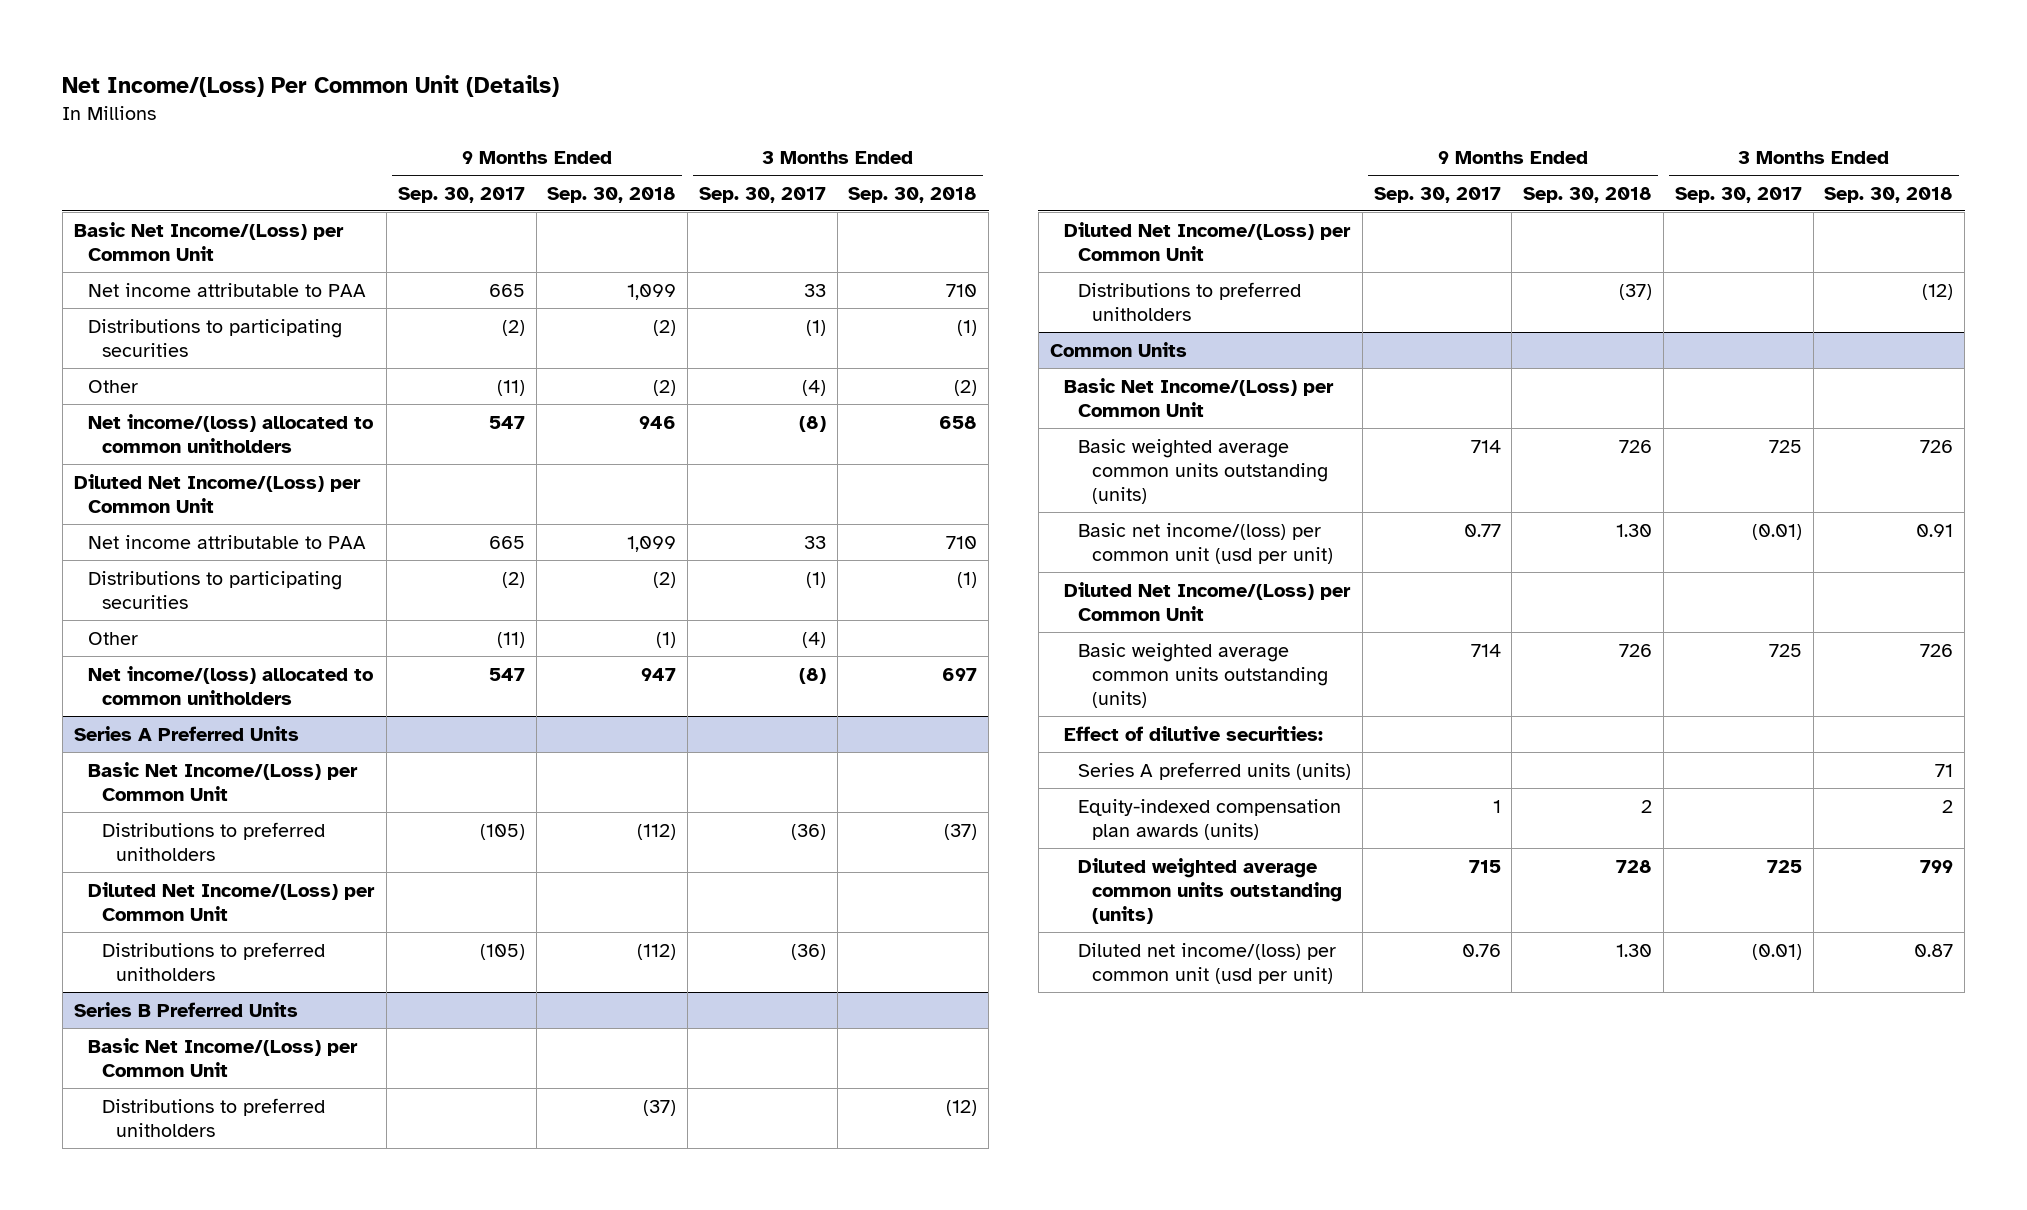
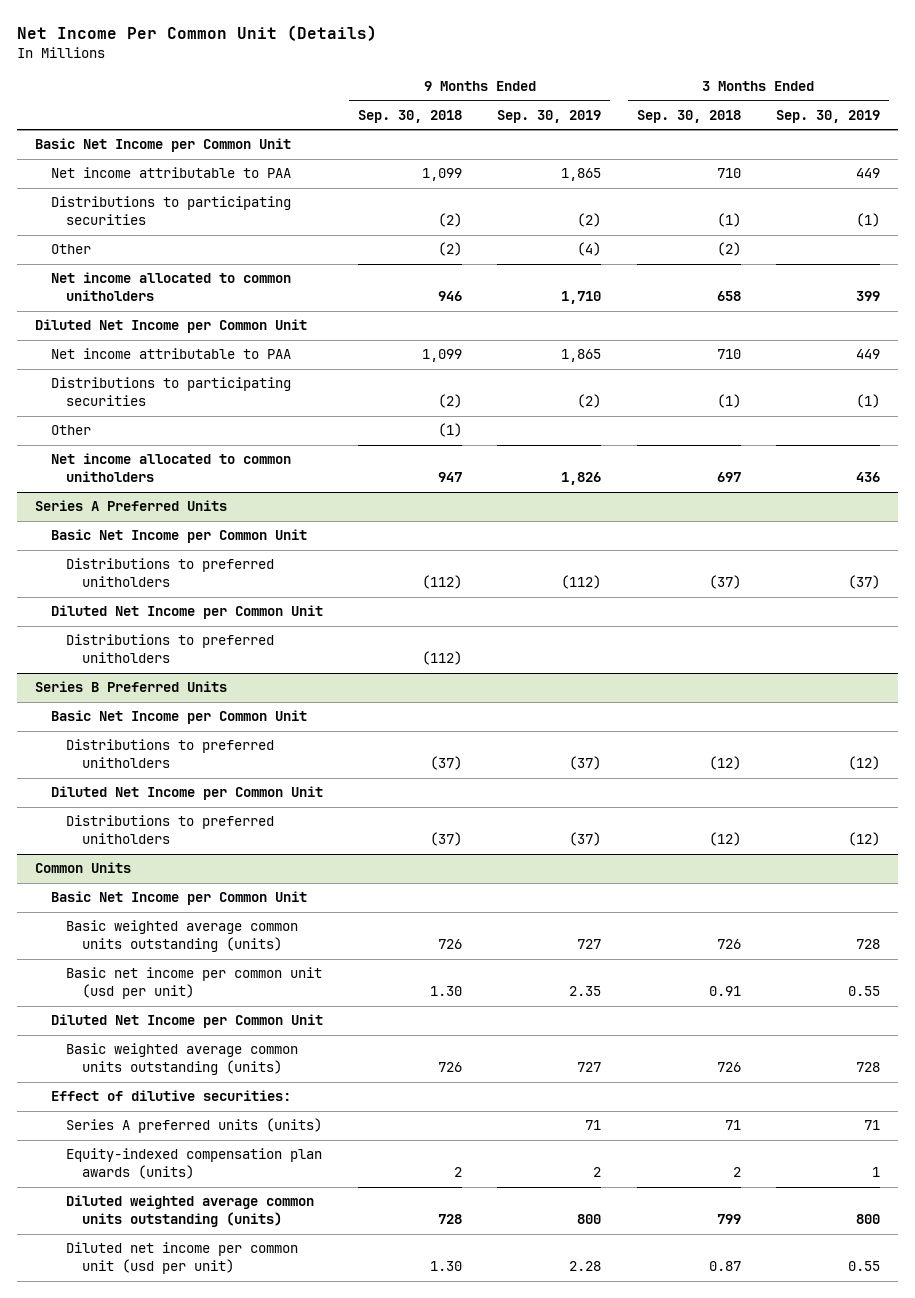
[62,75,560,98] Net Income/(Loss) Per Common Unit (Details) -> [17,24,378,41] Net Income Per Common Unit (Details)
[397,186,525,203] Sep. 30, 2017 -> none
[698,186,826,203] Sep. 30, 2017 -> none
none -> [497,109,602,123] Sep. 30, 2019
none -> [776,109,881,123] Sep. 30, 2019
[73,221,344,261] Basic Net Income/(Loss) per Common Unit -> [35,138,292,153] Basic Net Income per Common Unit
[87,413,373,453] Net income/(loss) allocated to common unitholders -> [50,272,291,302] Net income allocated to common unitholders
[73,473,361,513] Diluted Net Income/(Loss) per Common Unit -> [35,319,308,334] Diluted Net Income per Common Unit
[87,665,373,705] Net income/(loss) allocated to common unitholders -> [50,453,291,483] Net income allocated to common unitholders
[87,761,358,801] Basic Net Income/(Loss) per Common Unit -> [50,529,307,544] Basic Net Income per Common Unit
[87,881,375,921] Diluted Net Income/(Loss) per Common Unit -> [50,605,323,620] Diluted Net Income per Common Unit
[87,1037,358,1077] Basic Net Income/(Loss) per Common Unit -> [50,710,307,725] Basic Net Income per Common Unit
[1063,221,1351,261] Diluted Net Income/(Loss) per Common Unit -> [50,786,323,801] Diluted Net Income per Common Unit
[1063,377,1334,417] Basic Net Income/(Loss) per Common Unit -> [50,891,307,906] Basic Net Income per Common Unit
[1078,522,1334,564] Basic net income/(loss) per common unit (usd per unit) -> [66,967,323,1000] Basic net income per common unit (usd per unit)
[1063,581,1351,621] Diluted Net Income/(Loss) per Common Unit -> [50,1014,323,1029] Diluted Net Income per Common Unit
[1078,942,1337,984] Diluted net income/(loss) per common unit (usd per unit) -> [66,1242,299,1275] Diluted net income per common unit (usd per unit)

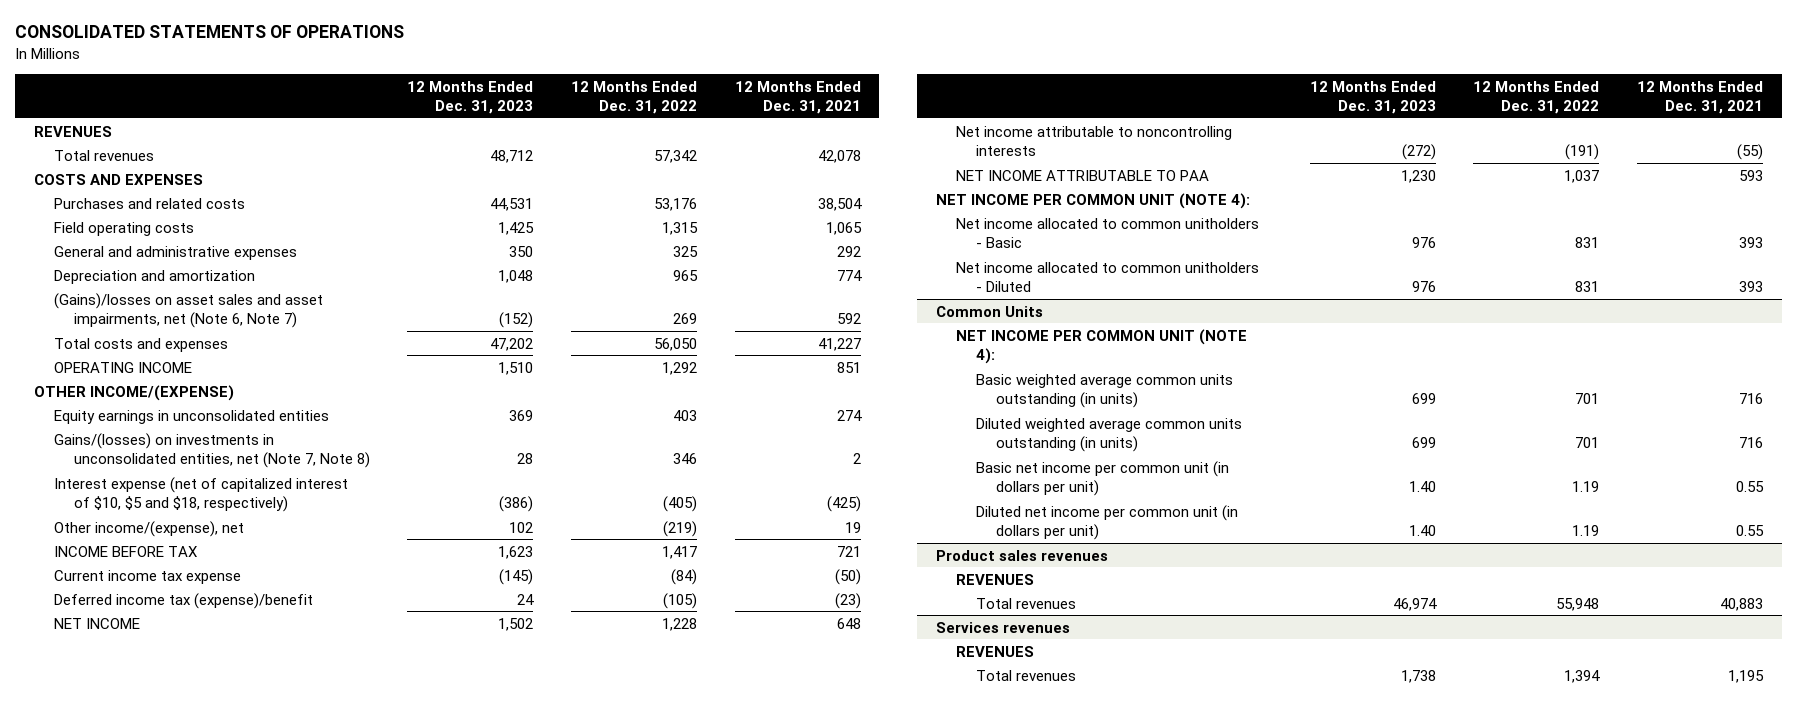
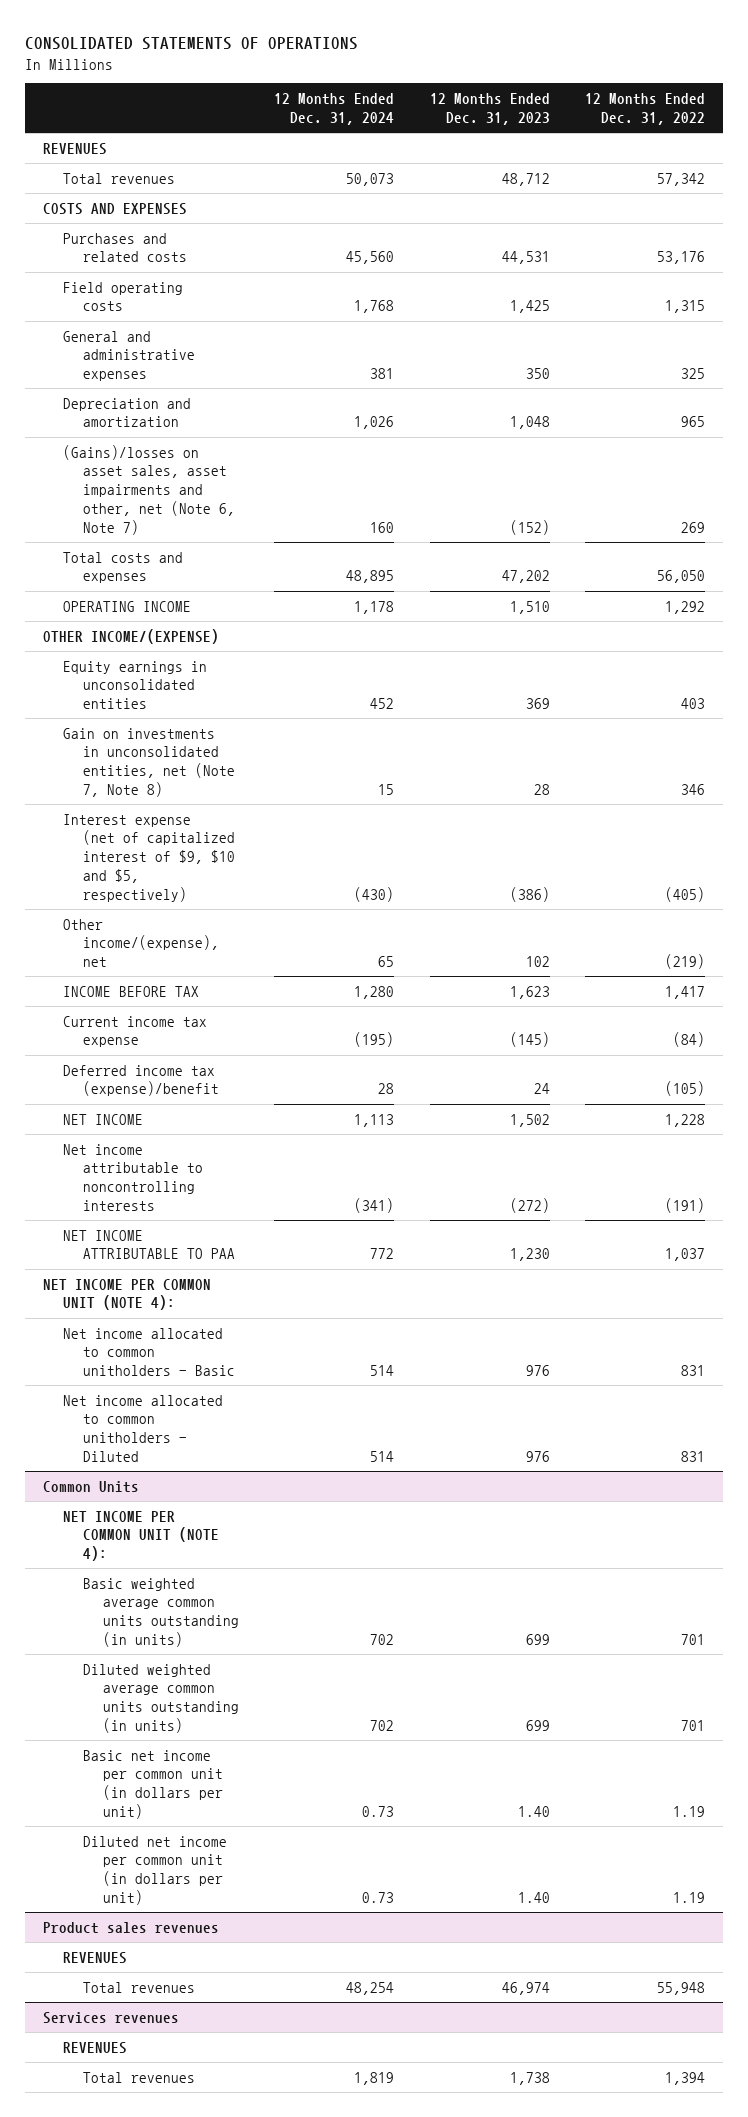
[734,80,861,115] 12 Months Ended Dec. 31, 2021 -> none
none -> [274,93,395,125] 12 Months Ended Dec. 31, 2024
[53,292,323,329] (Gains)/losses on asset sales and asset impairments, net (Note 6, Note 7) -> [62,444,235,535] (Gains)/losses on asset sales, asset impairments and other, net (Note 6, Note 7)
[53,432,370,469] Gains/(losses) on investments in unconsolidated entities, net (Note 7, Note 8) -> [62,727,235,798] Gain on investments in unconsolidated entities, net (Note 7, Note 8)
[53,476,348,513] Interest expense (net of capitalized interest of $10, $5 and $18, respectively) -> [62,813,235,902] Interest expense (net of capitalized interest of $9, $10 and $5, respectively)

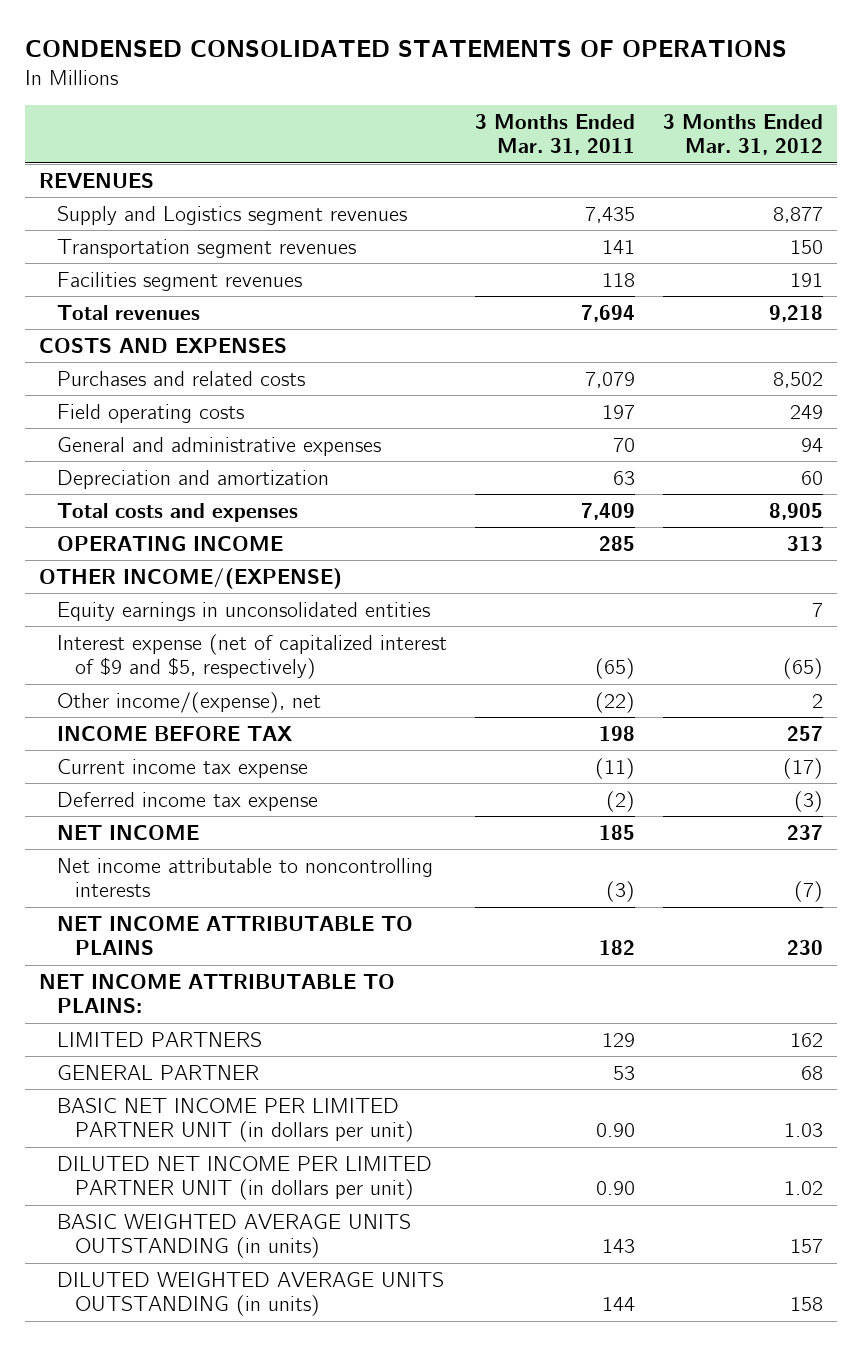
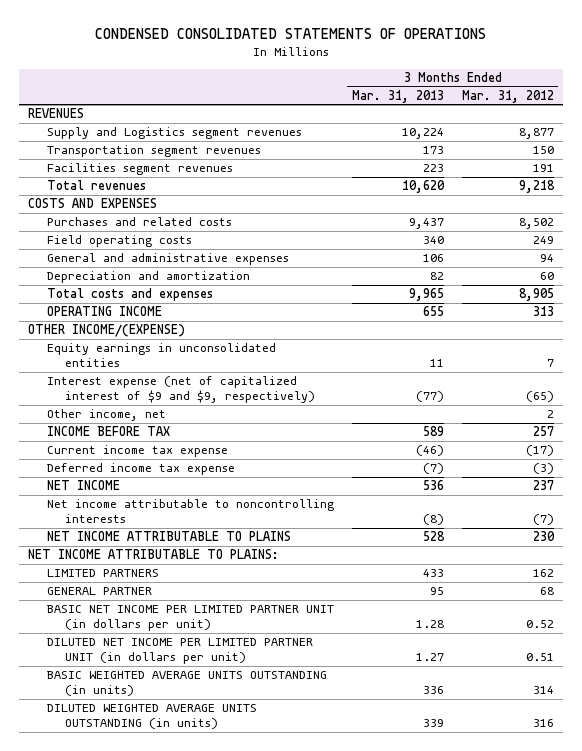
[474,113,635,155] 3 Months Ended Mar. 31, 2011 -> none
none -> [351,89,444,103] Mar. 31, 2013
[57,633,448,679] Interest expense (net of capitalized interest of $9 and $5, respectively) -> [46,376,315,403] Interest expense (net of capitalized interest of $9 and $9, respectively)
[57,691,322,713] Other income/(expense), net -> [46,409,166,422] Other income, net
[783,1122,823,1137] 1.03 -> [525,619,554,628] 0.52
[783,1180,823,1195] 1.02 -> [525,652,554,661] 0.51
[789,1238,823,1253] 157 -> [532,685,554,694] 314
[789,1296,823,1311] 158 -> [532,718,554,727] 316

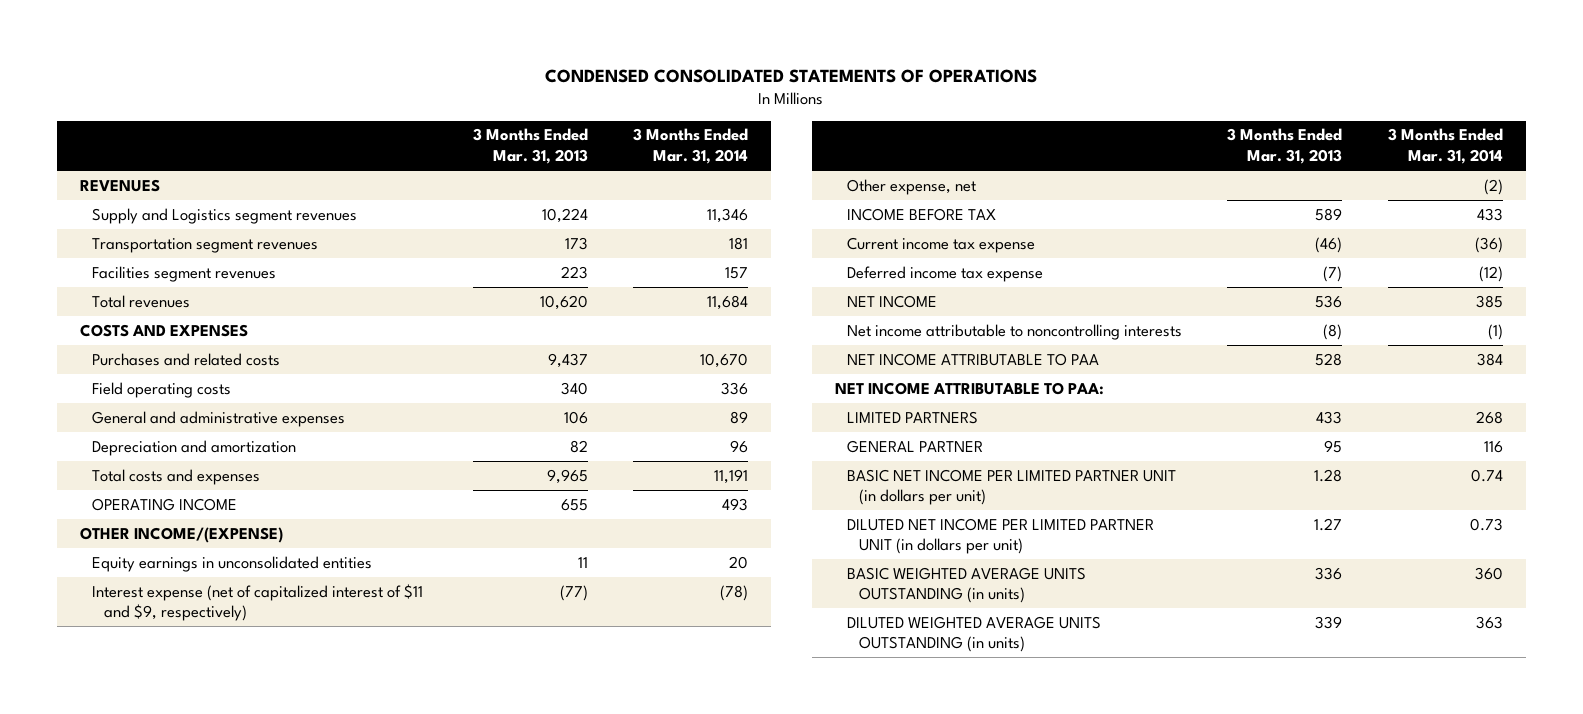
[461,89,554,103] Mar. 31, 2012 -> none
none -> [633,128,749,165] 3 Months Ended Mar. 31, 2014
[46,376,315,403] Interest expense (net of capitalized interest of $9 and $9, respectively) -> [92,583,424,622] Interest expense (net of capitalized interest of $11 and $9, respectively)
[46,409,166,422] Other income, net -> [846,178,976,195] Other expense, net
[46,531,291,542] NET INCOME ATTRIBUTABLE TO PLAINS -> [846,352,1099,366] NET INCOME ATTRIBUTABLE TO PAA
[28,549,280,560] NET INCOME ATTRIBUTABLE TO PLAINS: -> [834,381,1104,395] NET INCOME ATTRIBUTABLE TO PAA:

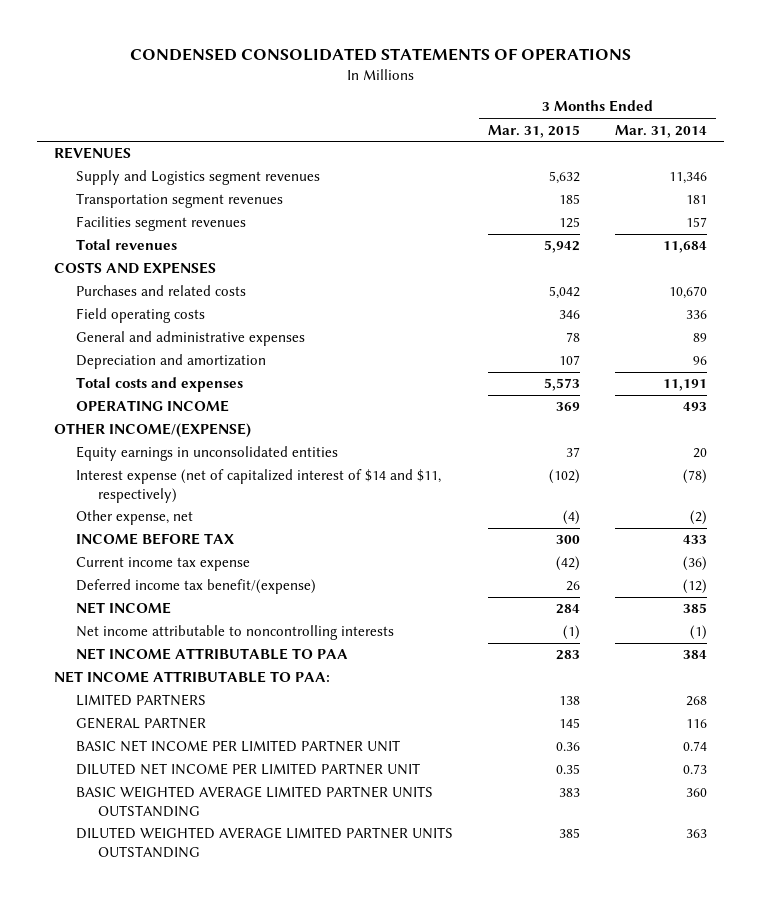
[472,128,588,165] 3 Months Ended Mar. 31, 2013 -> none
none -> [488,124,581,138] Mar. 31, 2015
[92,583,424,622] Interest expense (net of capitalized interest of $11 and $9, respectively) -> [76,469,442,503] Interest expense (net of capitalized interest of $14 and $11, respectively)
[846,265,1043,282] Deferred income tax expense -> [76,579,317,595] Deferred income tax benefit/(expense)
[846,468,1176,506] BASIC NET INCOME PER LIMITED PARTNER UNIT (in dollars per unit) -> [76,740,401,753] BASIC NET INCOME PER LIMITED PARTNER UNIT
[846,517,1154,555] DILUTED NET INCOME PER LIMITED PARTNER UNIT (in dollars per unit) -> [76,763,421,776] DILUTED NET INCOME PER LIMITED PARTNER UNIT
[846,566,1086,604] BASIC WEIGHTED AVERAGE UNITS OUTSTANDING (in units) -> [76,786,434,817] BASIC WEIGHTED AVERAGE LIMITED PARTNER UNITS OUTSTANDING
[846,615,1101,653] DILUTED WEIGHTED AVERAGE UNITS OUTSTANDING (in units) -> [76,827,454,858] DILUTED WEIGHTED AVERAGE LIMITED PARTNER UNITS OUTSTANDING

